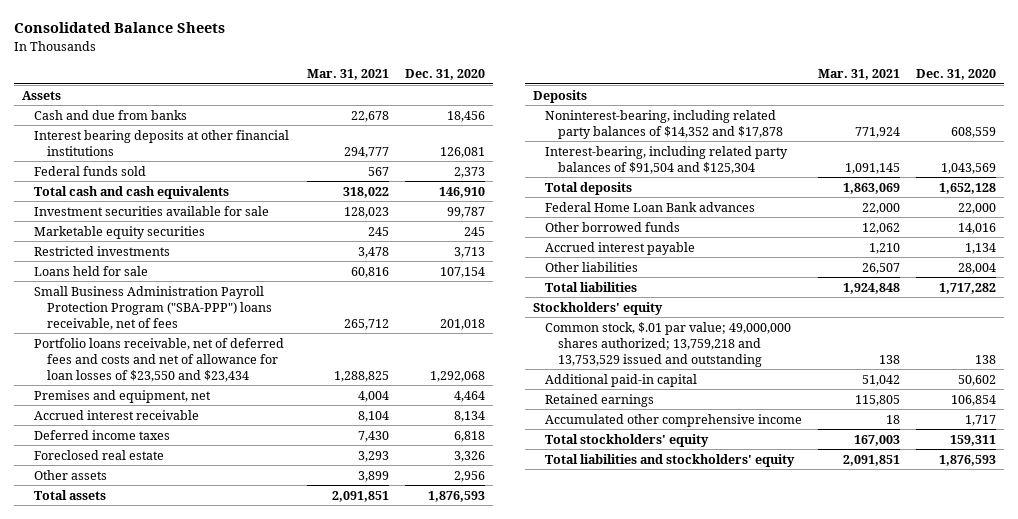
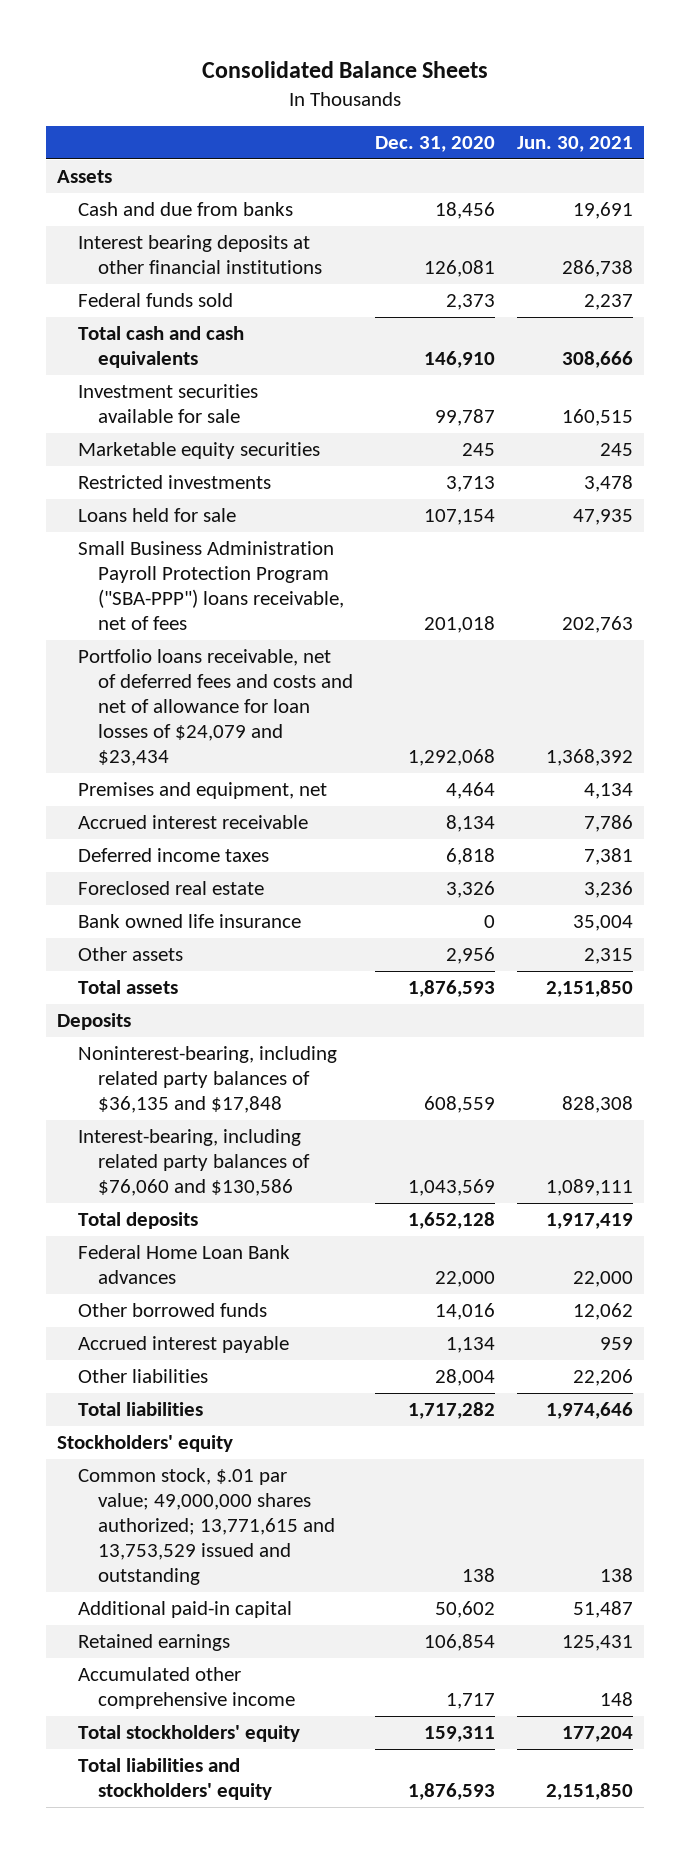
[307,69,390,81] Mar. 31, 2021 -> none
none -> [517,136,634,153] Jun. 30, 2021
[34,337,285,382] Portfolio loans receivable, net of deferred fees and costs and net of allowance for loan losses of $23,550 and $23,434 -> [77,648,354,767] Portfolio loans receivable, net of deferred fees and costs and net of allowance for loan losses of $24,079 and $23,434
none -> [77,913,301,928] Bank owned life insurance
[545,109,783,139] Noninterest-bearing, including related party balances of $14,352 and $17,878 -> [77,1045,337,1114] Noninterest-bearing, including related party balances of $36,135 and $17,848
[545,145,789,174] Interest-bearing, including related party balances of $91,504 and $125,304 -> [77,1128,311,1197] Interest-bearing, including related party balances of $76,060 and $130,586
[545,321,792,367] Common stock, $.01 par value; 49,000,000 shares authorized; 13,759,218 and 13,753,529 issued and outstanding -> [77,1467,336,1586] Common stock, $.01 par value; 49,000,000 shares authorized; 13,771,615 and 13,753,529 issued and outstanding

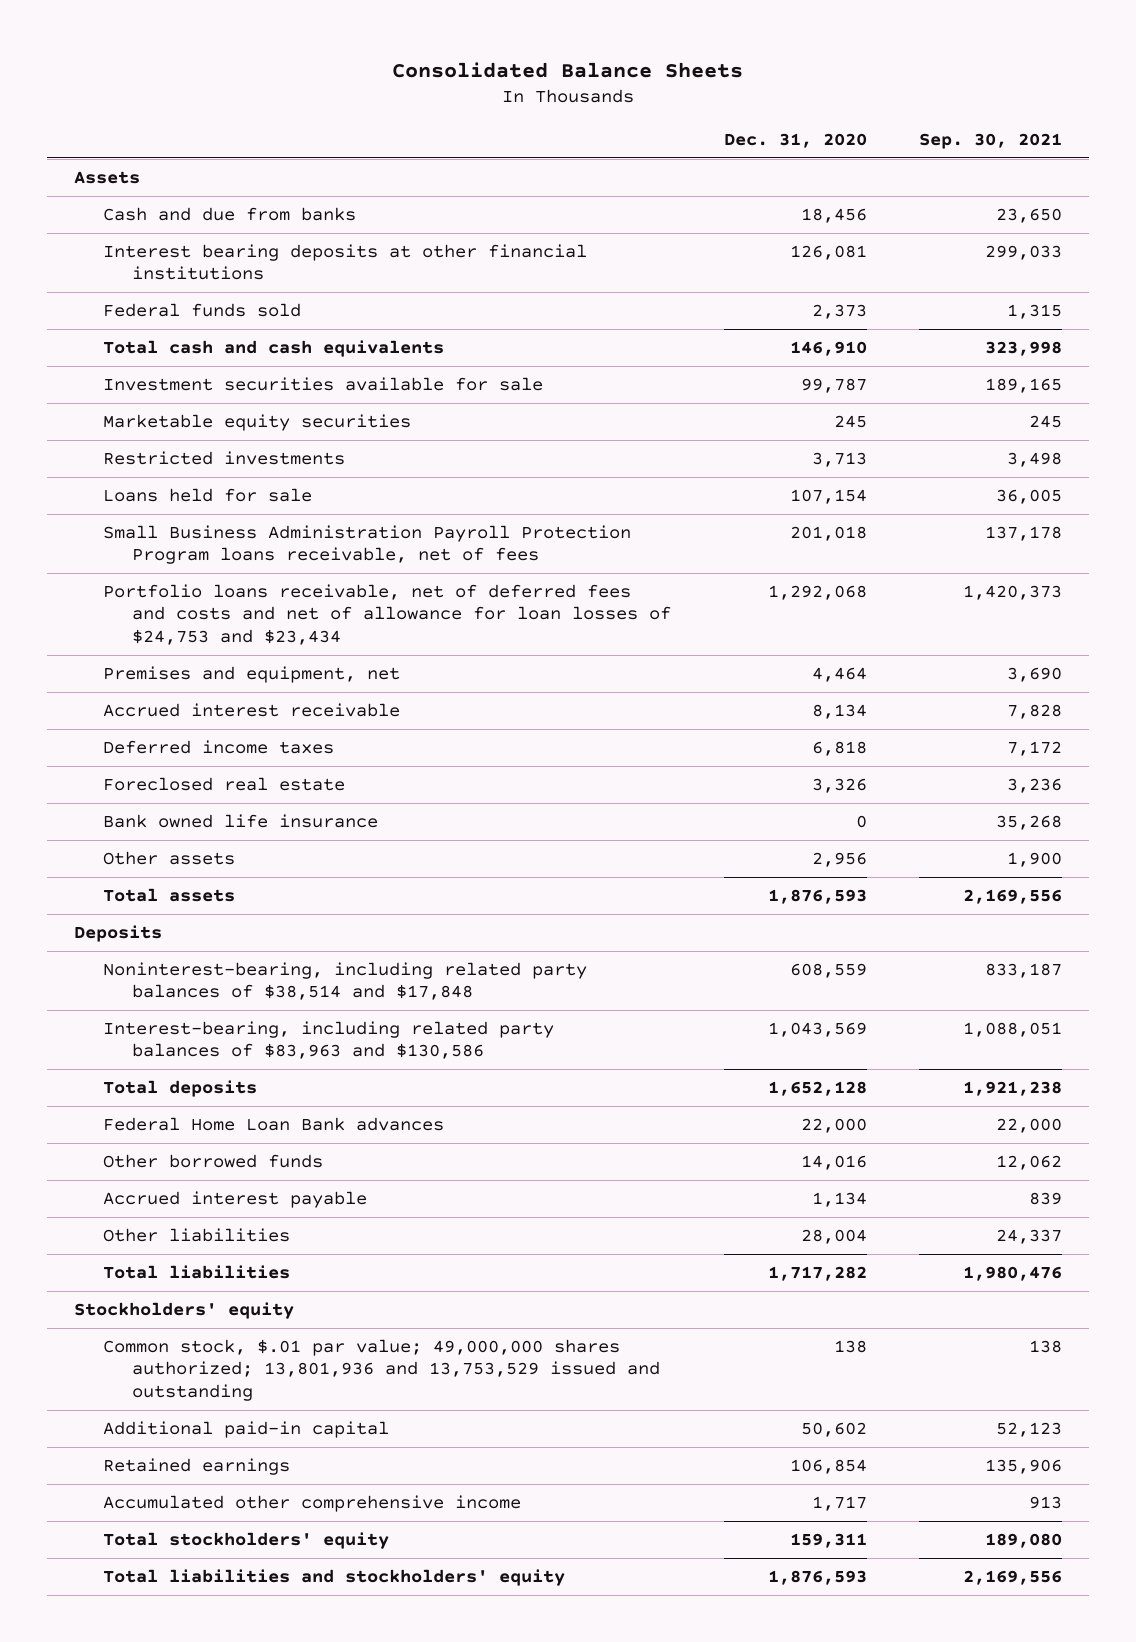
[517,136,634,153] Jun. 30, 2021 -> none
none -> [919,133,1063,150] Sep. 30, 2021
[77,540,345,631] Small Business Administration Payroll Protection Program ("SBA-PPP") loans receivable, net of fees -> [102,524,631,565] Small Business Administration Payroll Protection Program loans receivable, net of fees
[77,648,354,767] Portfolio loans receivable, net of deferred fees and costs and net of allowance for loan losses of $24,079 and $23,434 -> [102,583,672,646] Portfolio loans receivable, net of deferred fees and costs and net of allowance for loan losses of $24,753 and $23,434
[77,1045,337,1114] Noninterest-bearing, including related party balances of $36,135 and $17,848 -> [102,961,587,1001] Noninterest-bearing, including related party balances of $38,514 and $17,848
[77,1128,311,1197] Interest-bearing, including related party balances of $76,060 and $130,586 -> [102,1020,554,1060] Interest-bearing, including related party balances of $83,963 and $130,586
[77,1467,336,1586] Common stock, $.01 par value; 49,000,000 shares authorized; 13,771,615 and 13,753,529 issued and outstanding -> [102,1338,661,1402] Common stock, $.01 par value; 49,000,000 shares authorized; 13,801,936 and 13,753,529 issued and outstanding

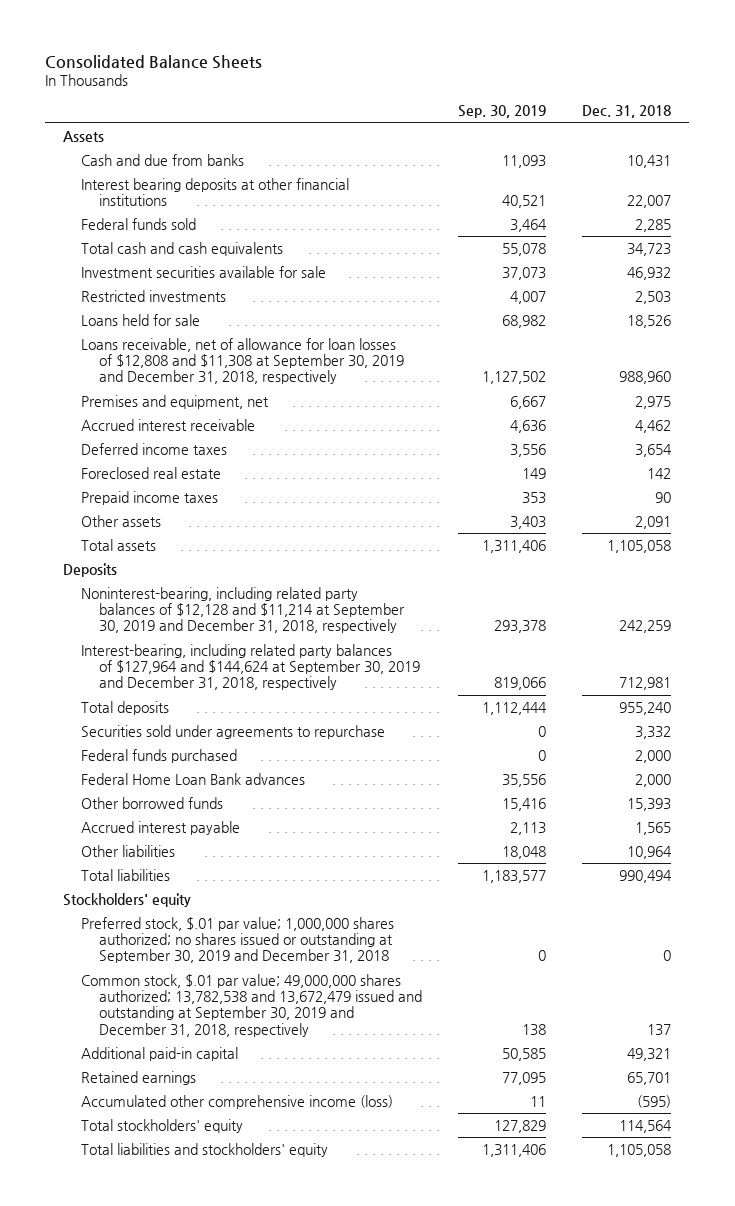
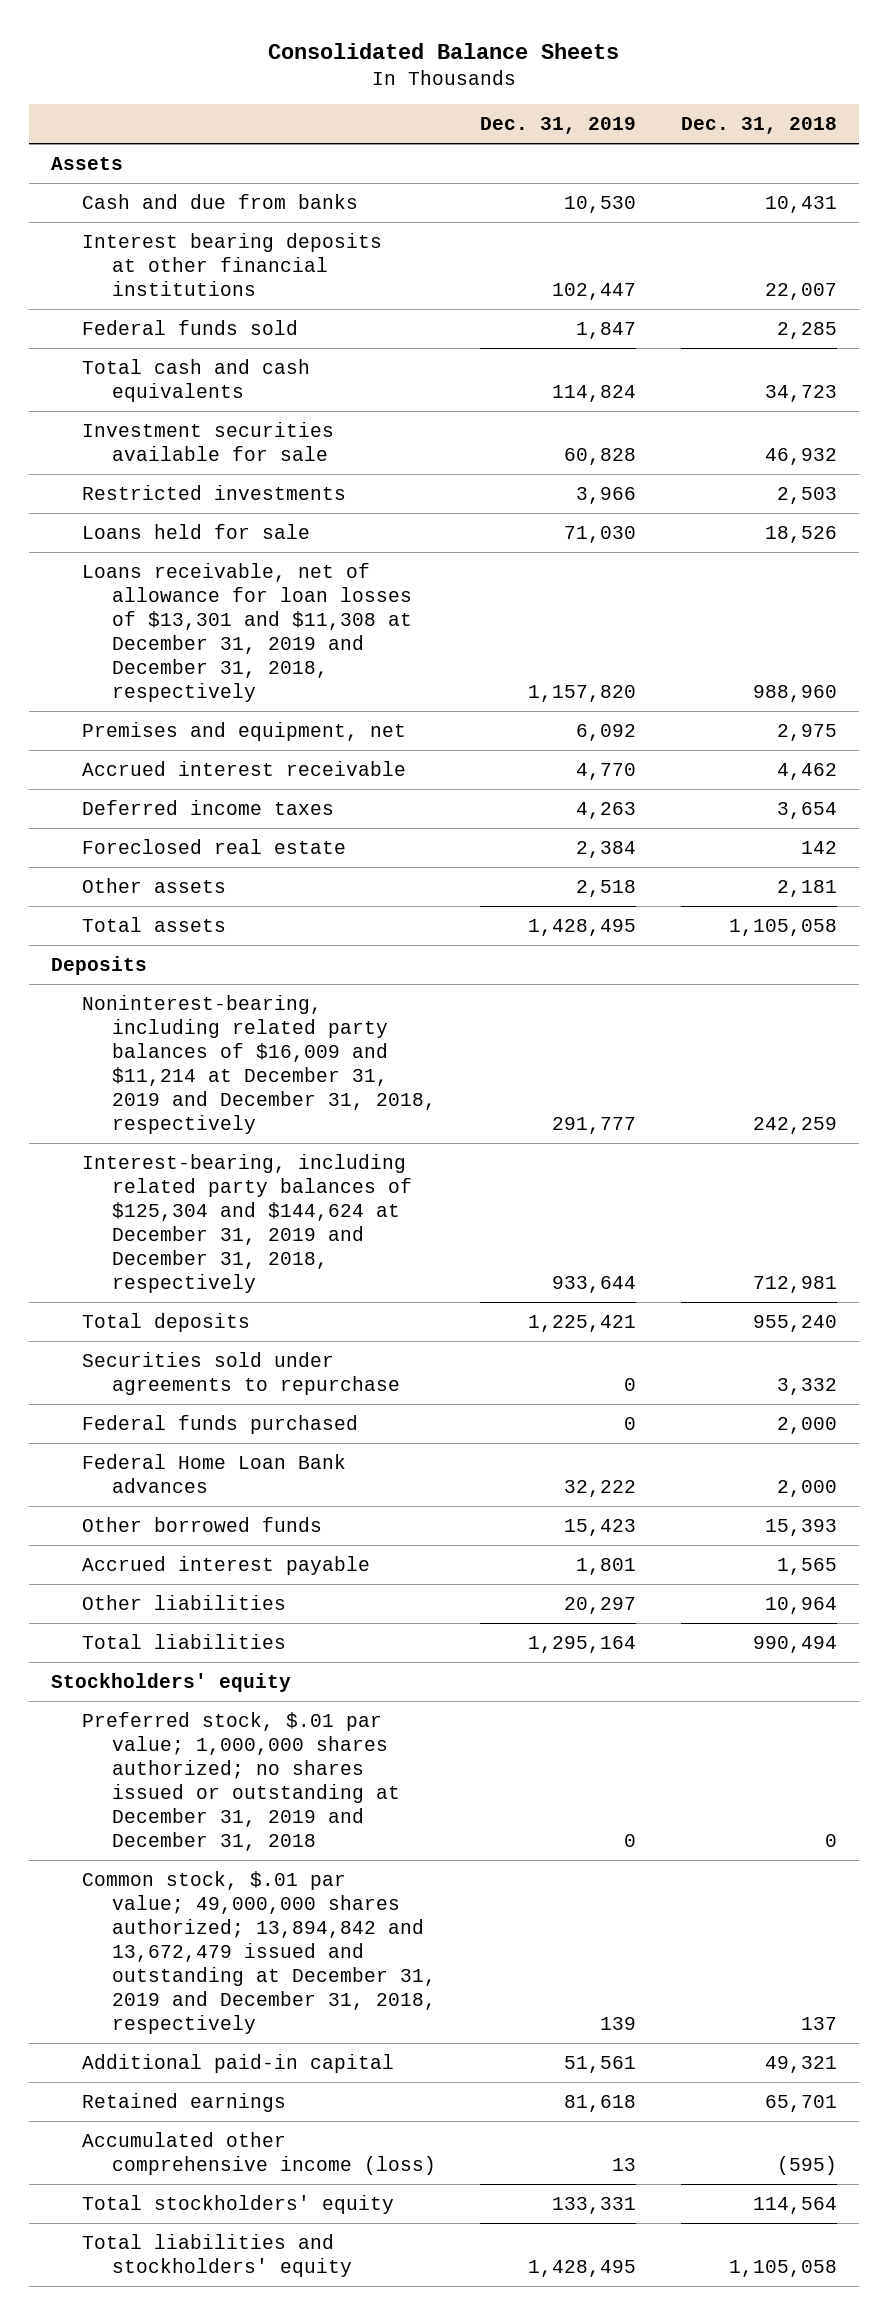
[458,105,547,119] Sep. 30, 2019 -> none
none -> [480,117,637,135] Dec. 31, 2019
[81,337,405,385] Loans receivable, net of allowance for loan losses of $12,808 and $11,308 at September 30, 2019 and December 31, 2018, respectively -> [81,562,412,702] Loans receivable, net of allowance for loan losses of $13,301 and $11,308 at December 31, 2019 and December 31, 2018, respectively
[81,490,219,505] Prepaid income taxes -> none
[635,515,672,529] 2,091 -> [776,879,837,897] 2,181
[81,586,406,634] Noninterest-bearing, including related party balances of $12,128 and $11,214 at September 30, 2019 and December 31, 2018, respectively -> [81,994,436,1134] Noninterest-bearing, including related party balances of $16,009 and $11,214 at December 31, 2019 and December 31, 2018, respectively
[81,643,421,691] Interest-bearing, including related party balances of $127,964 and $144,624 at September 30, 2019 and December 31, 2018, respectively -> [81,1153,412,1293] Interest-bearing, including related party balances of $125,304 and $144,624 at December 31, 2019 and December 31, 2018, respectively
[81,916,395,964] Preferred stock, $.01 par value; 1,000,000 shares authorized; no shares issued or outstanding at September 30, 2019 and December 31, 2018 -> [81,1711,400,1851] Preferred stock, $.01 par value; 1,000,000 shares authorized; no shares issued or outstanding at December 31, 2019 and December 31, 2018
[81,973,423,1037] Common stock, $.01 par value; 49,000,000 shares authorized; 13,782,538 and 13,672,479 issued and outstanding at September 30, 2019 and December 31, 2018, respectively -> [81,1870,436,2034] Common stock, $.01 par value; 49,000,000 shares authorized; 13,894,842 and 13,672,479 issued and outstanding at December 31, 2019 and December 31, 2018, respectively

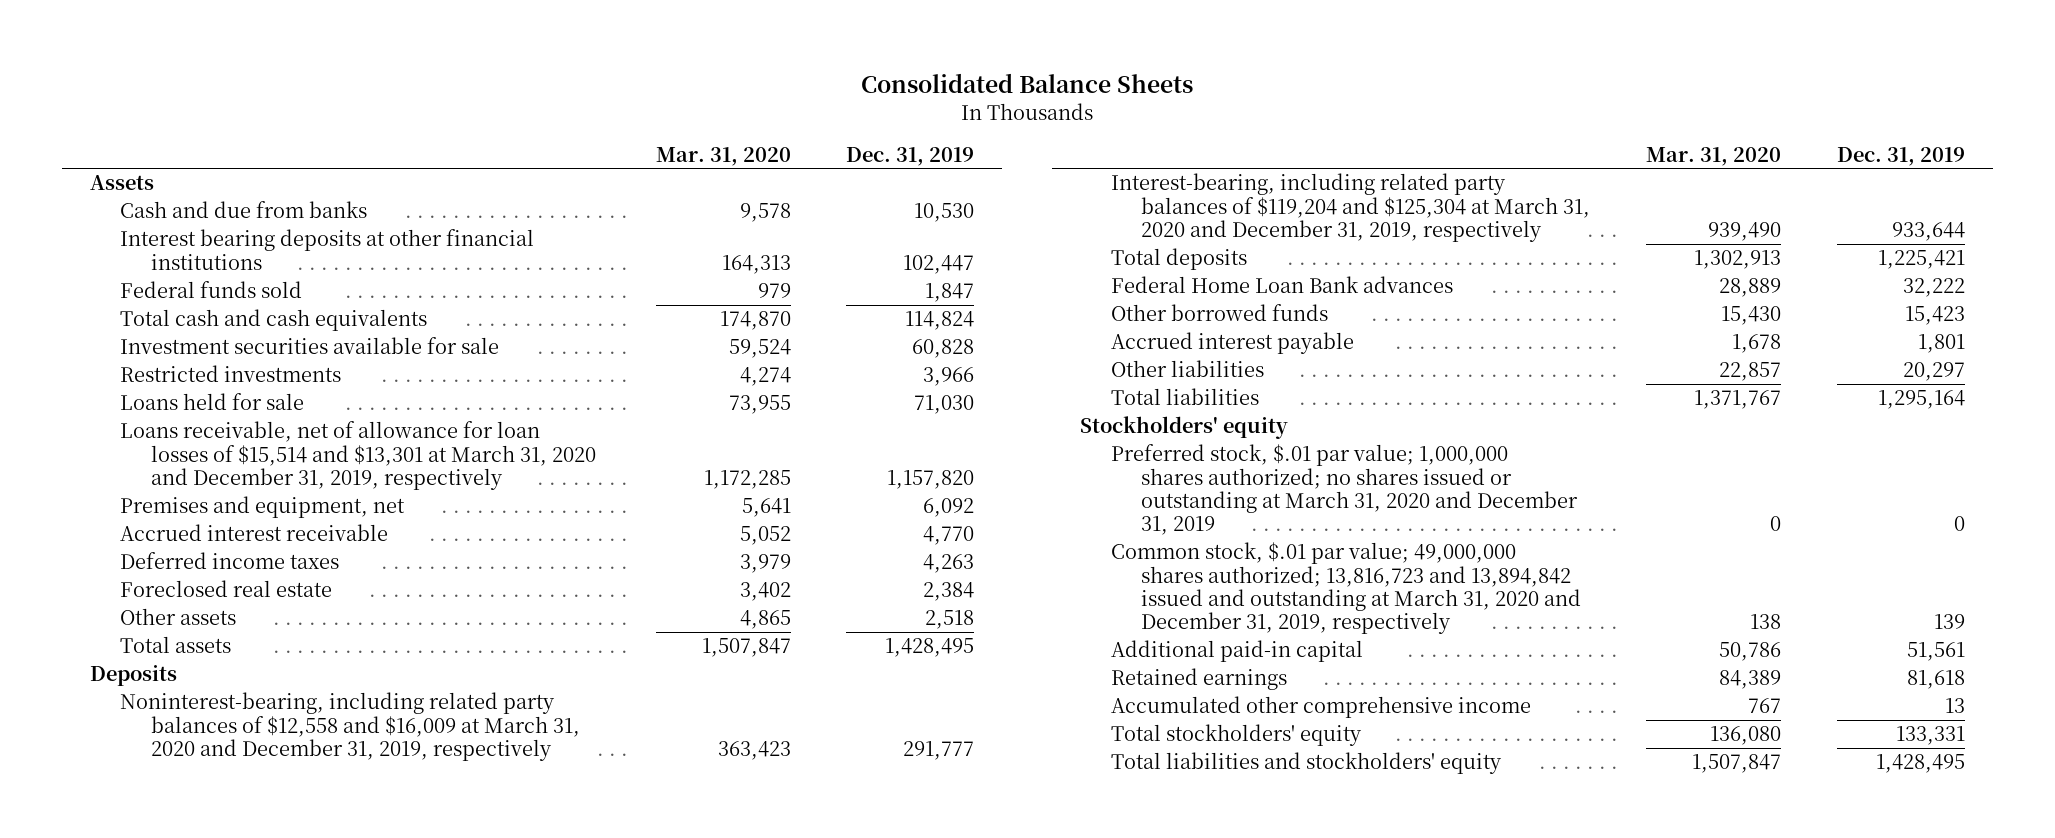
[680,117,837,135] Dec. 31, 2018 -> none
none -> [655,146,791,166] Mar. 31, 2020
[81,562,412,702] Loans receivable, net of allowance for loan losses of $13,301 and $11,308 at December 31, 2019 and December 31, 2018, respectively -> [120,421,597,490] Loans receivable, net of allowance for loan losses of $15,514 and $13,301 at March 31, 2020 and December 31, 2019, respectively
[81,994,436,1134] Noninterest-bearing, including related party balances of $16,009 and $11,214 at December 31, 2019 and December 31, 2018, respectively -> [120,692,581,761] Noninterest-bearing, including related party balances of $12,558 and $16,009 at March 31, 2020 and December 31, 2019, respectively
[81,1153,412,1293] Interest-bearing, including related party balances of $125,304 and $144,624 at December 31, 2019 and December 31, 2018, respectively -> [1110,173,1591,242] Interest-bearing, including related party balances of $119,204 and $125,304 at March 31, 2020 and December 31, 2019, respectively
[81,1351,400,1395] Securities sold under agreements to repurchase -> none
[81,1414,358,1434] Federal funds purchased -> none
[81,1711,400,1851] Preferred stock, $.01 par value; 1,000,000 shares authorized; no shares issued or outstanding at December 31, 2019 and December 31, 2018 -> [1110,444,1579,535] Preferred stock, $.01 par value; 1,000,000 shares authorized; no shares issued or outstanding at March 31, 2020 and December 31, 2019
[81,1870,436,2034] Common stock, $.01 par value; 49,000,000 shares authorized; 13,894,842 and 13,672,479 issued and outstanding at December 31, 2019 and December 31, 2018, respectively -> [1110,542,1582,634] Common stock, $.01 par value; 49,000,000 shares authorized; 13,816,723 and 13,894,842 issued and outstanding at March 31, 2020 and December 31, 2019, respectively
[81,2131,436,2175] Accumulated other comprehensive income (loss) -> [1110,696,1531,719] Accumulated other comprehensive income

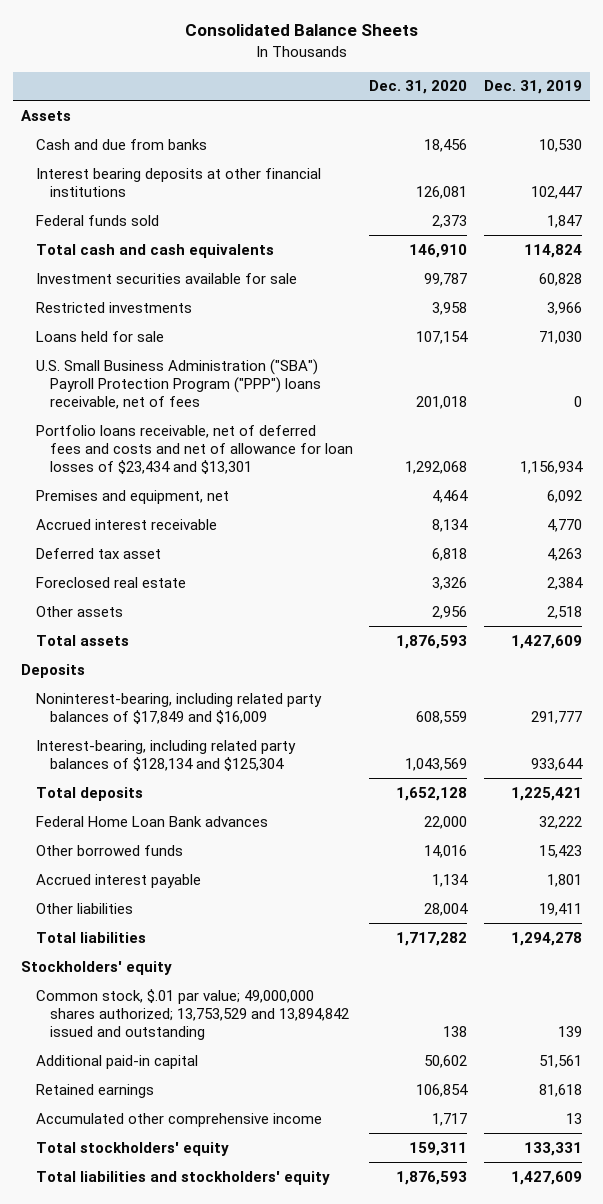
[655,146,791,166] Mar. 31, 2020 -> none
none -> [369,80,468,95] Dec. 31, 2020
none -> [35,358,321,410] U.S. Small Business Administration ("SBA") Payroll Protection Program ("PPP") loans receivable, net of fees
[120,421,597,490] Loans receivable, net of allowance for loan losses of $15,514 and $13,301 at March 31, 2020 and December 31, 2019, respectively -> [35,424,353,475] Portfolio loans receivable, net of deferred fees and costs and net of allowance for loan losses of $23,434 and $13,301
[887,469,975,489] 1,157,820 -> [519,461,583,475] 1,156,934
[120,552,340,570] Deferred income taxes -> [35,547,161,559] Deferred tax asset
[885,638,975,658] 1,428,495 -> [510,634,582,649] 1,427,609
[120,692,581,761] Noninterest-bearing, including related party balances of $12,558 and $16,009 at March 31, 2020 and December 31, 2019, respectively -> [35,692,322,724] Noninterest-bearing, including related party balances of $17,849 and $16,009
[1110,173,1591,242] Interest-bearing, including related party balances of $119,204 and $125,304 at March 31, 2020 and December 31, 2019, respectively -> [35,739,296,771] Interest-bearing, including related party balances of $128,134 and $125,304
[1902,362,1965,382] 20,297 -> [538,902,582,916] 19,411
[1877,390,1965,410] 1,295,164 -> [510,931,582,946] 1,294,278
[1110,444,1579,535] Preferred stock, $.01 par value; 1,000,000 shares authorized; no shares issued or outstanding at March 31, 2020 and December 31, 2019 -> none
[1110,542,1582,634] Common stock, $.01 par value; 49,000,000 shares authorized; 13,816,723 and 13,894,842 issued and outstanding at March 31, 2020 and December 31, 2019, respectively -> [35,988,349,1041] Common stock, $.01 par value; 49,000,000 shares authorized; 13,753,529 and 13,894,842 issued and outstanding
[1875,754,1965,774] 1,428,495 -> [510,1170,582,1185] 1,427,609

